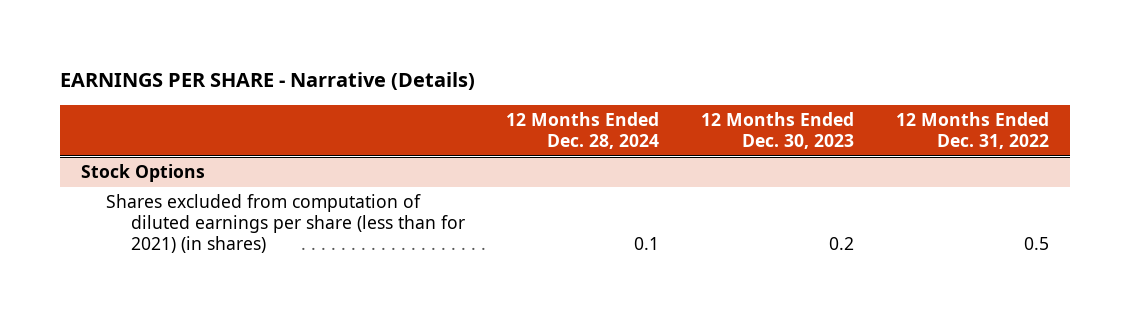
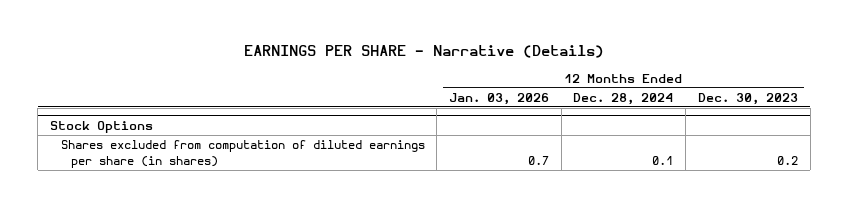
[895,112,1049,150] 12 Months Ended Dec. 31, 2022 -> none
none -> [449,92,550,105] Jan. 03, 2026
[105,194,465,254] Shares excluded from computation of diluted earnings per share (less than for 2021) (in shares) -> [60,140,425,168] Shares excluded from computation of diluted earnings per share (in shares)

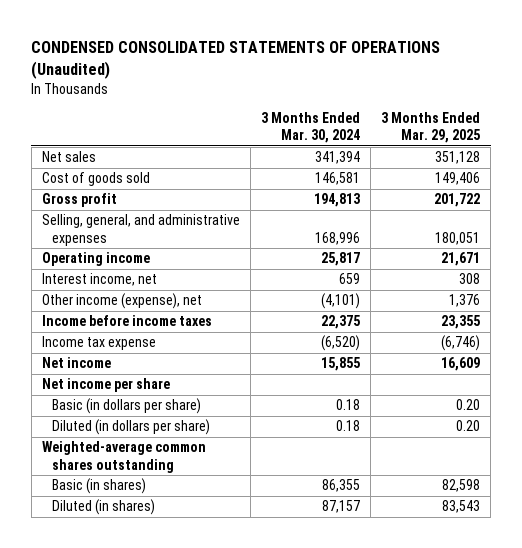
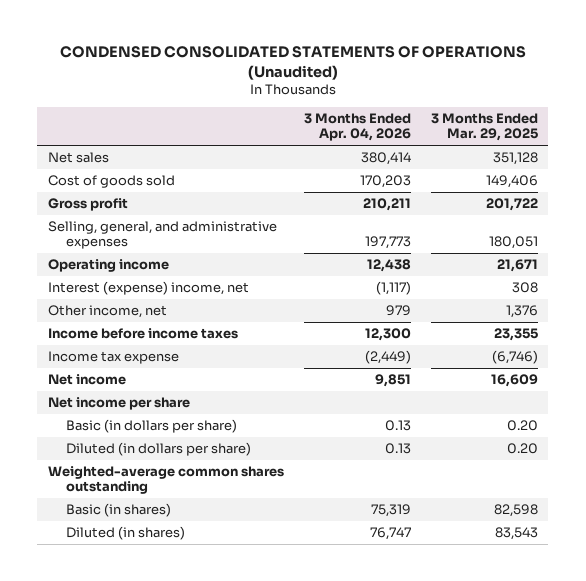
[261,111,361,144] 3 Months Ended Mar. 30, 2024 -> none
none -> [303,113,411,142] 3 Months Ended Apr. 04, 2026
[41,273,157,287] Interest income, net -> [47,281,249,296] Interest (expense) income, net
[41,293,202,310] Other income (expense), net -> [47,305,167,319] Other income, net

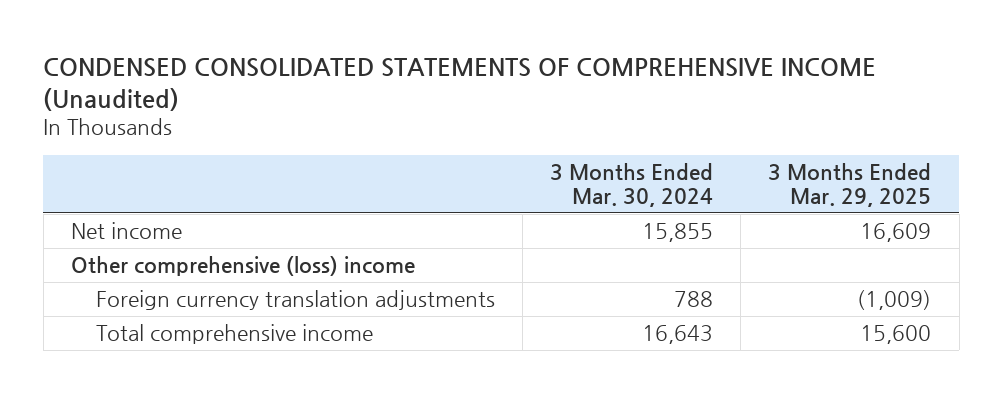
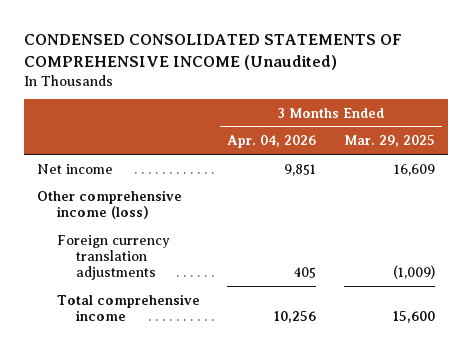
[550,162,714,207] 3 Months Ended Mar. 30, 2024 -> none
none -> [227,135,317,149] Apr. 04, 2026
[71,256,416,277] Other comprehensive (loss) income -> [37,189,183,220] Other comprehensive income (loss)

